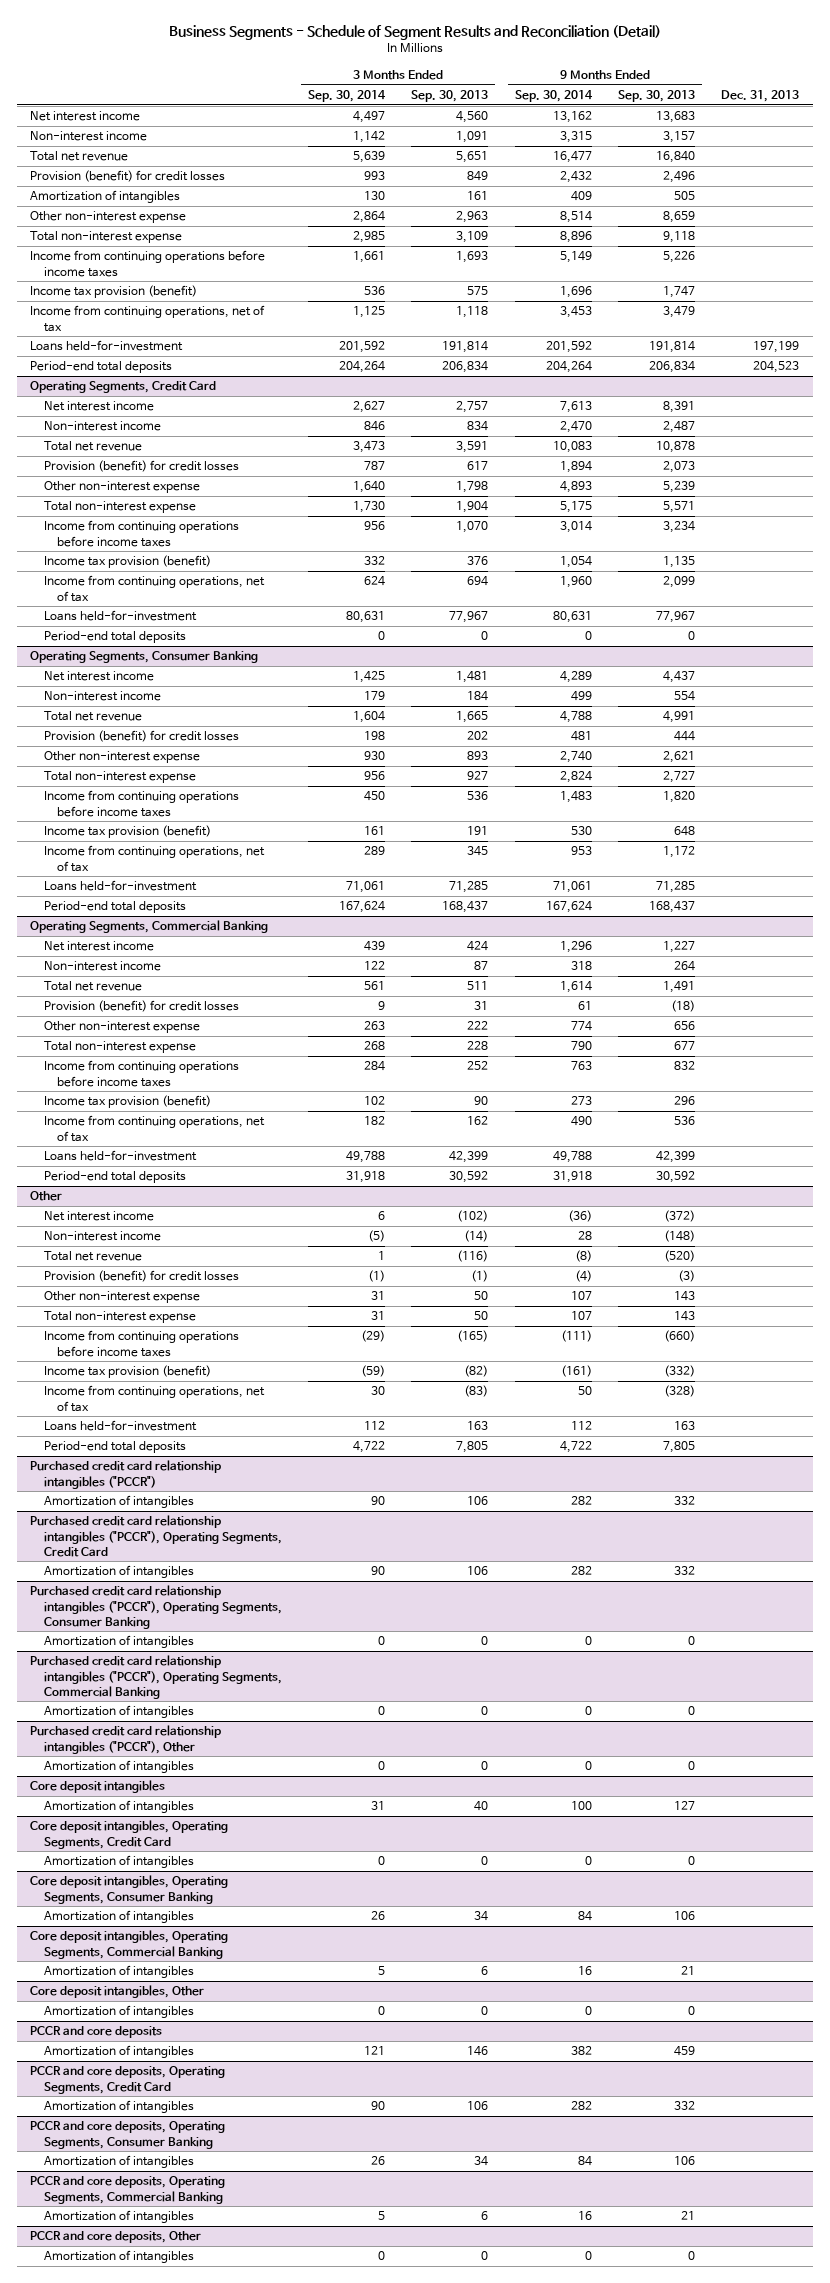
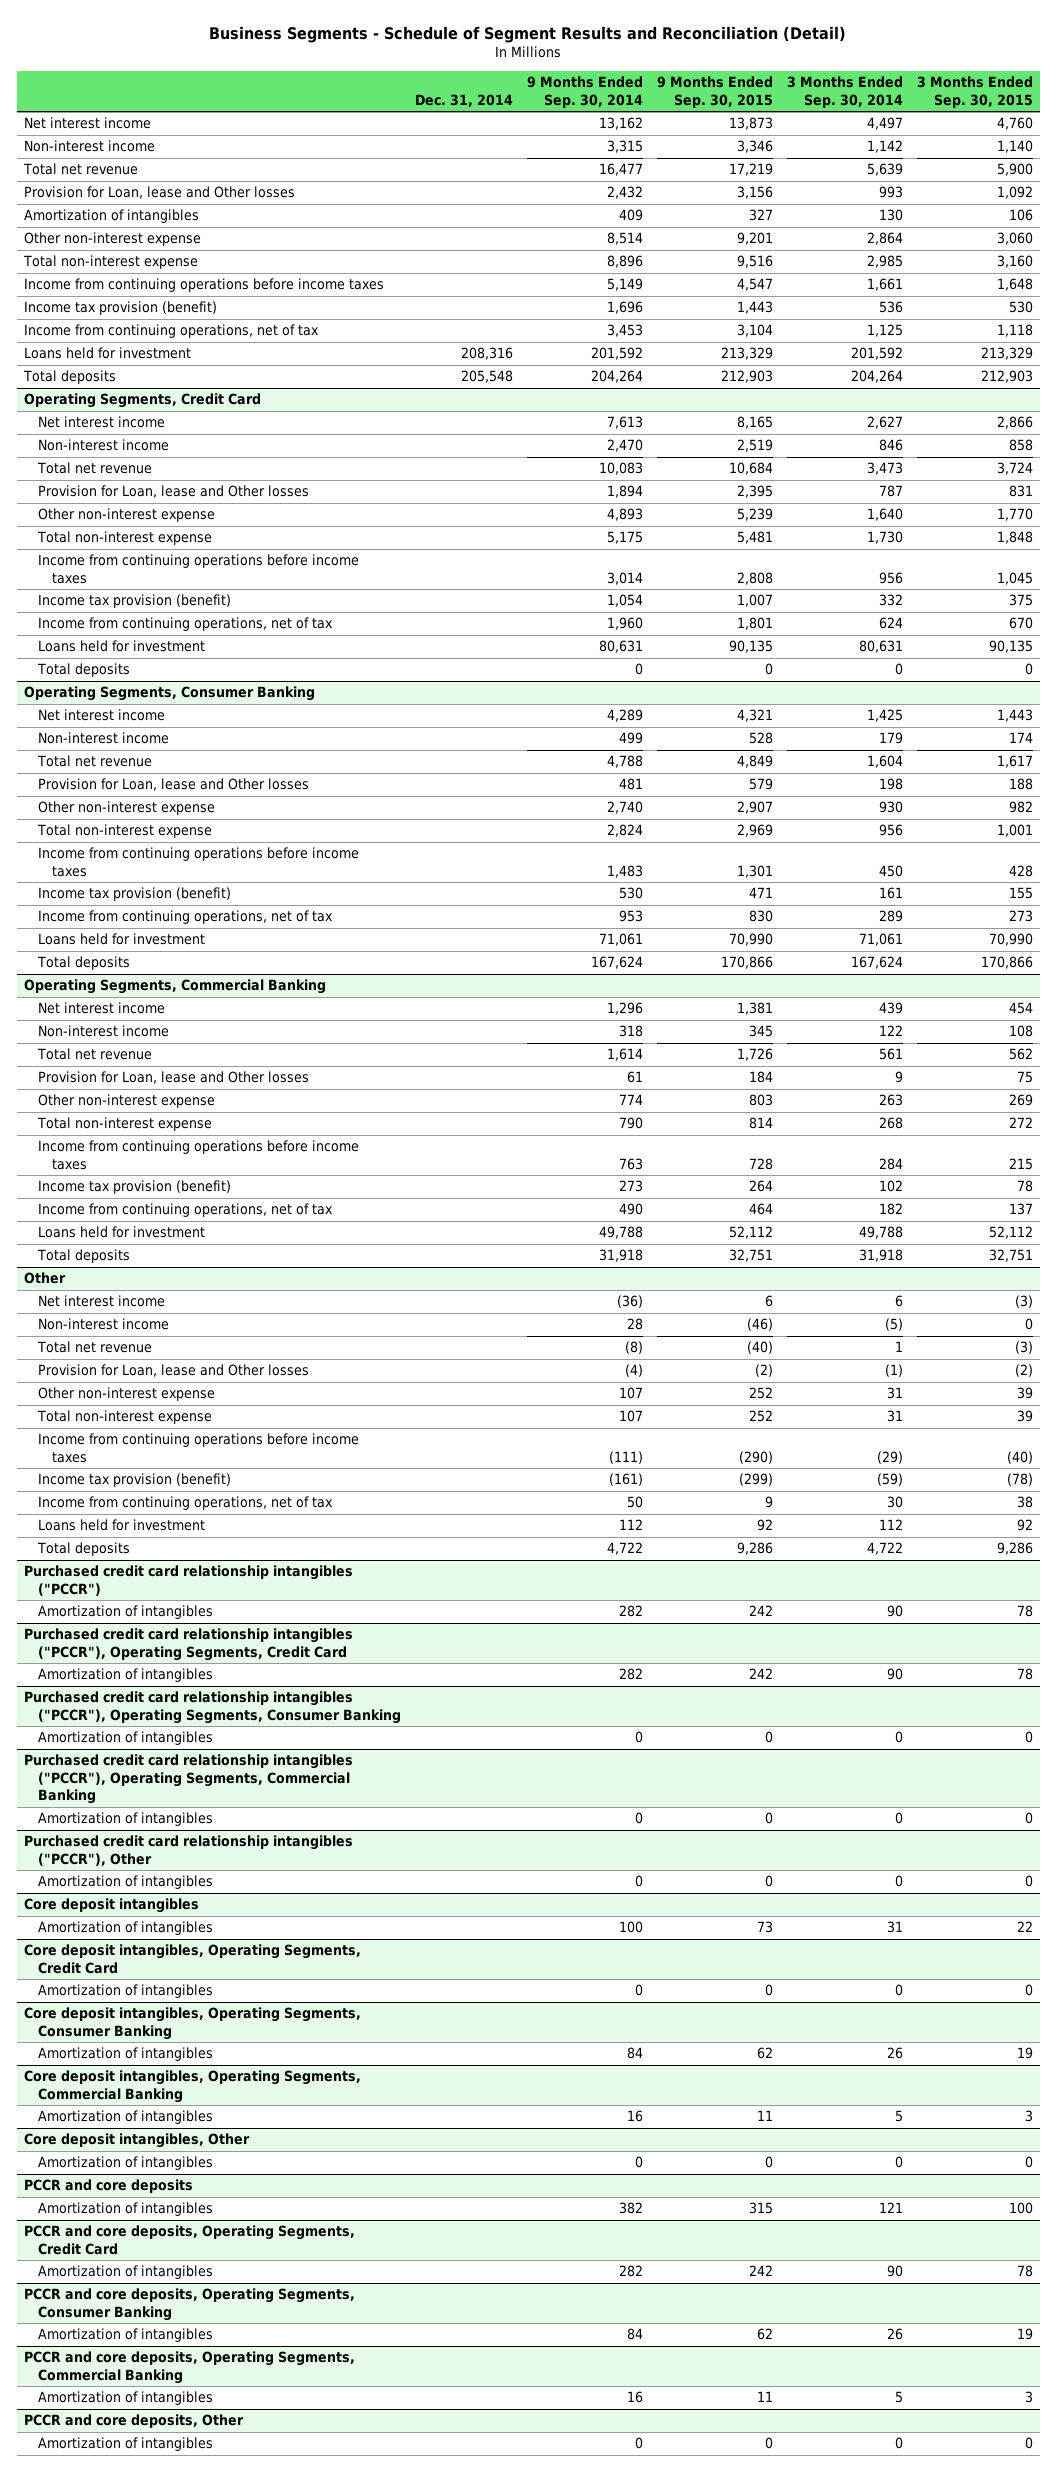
[411,89,489,102] Sep. 30, 2013 -> none
[618,89,696,102] Sep. 30, 2013 -> none
[721,89,800,102] Dec. 31, 2013 -> none
none -> [415,93,514,107] Dec. 31, 2014
none -> [656,76,773,108] 9 Months Ended Sep. 30, 2015
none -> [916,76,1033,108] 3 Months Ended Sep. 30, 2015
[30,170,226,183] Provision (benefit) for credit losses -> [24,186,296,200] Provision for Loan, lease and Other losses
[30,340,184,352] Loans held-for-investment -> [24,347,192,360] Loans held for investment
[30,361,173,374] Period-end total deposits -> [23,370,117,385] Total deposits
[43,460,239,473] Provision (benefit) for credit losses -> [38,485,310,499] Provision for Loan, lease and Other losses
[43,610,197,622] Loans held-for-investment -> [38,640,206,653] Loans held for investment
[43,631,186,644] Period-end total deposits -> [37,663,131,678] Total deposits
[43,730,239,743] Provision (benefit) for credit losses -> [38,778,310,792] Provision for Loan, lease and Other losses
[43,880,197,892] Loans held-for-investment -> [38,933,206,946] Loans held for investment
[43,901,186,914] Period-end total deposits -> [37,956,131,971] Total deposits
[43,1000,239,1013] Provision (benefit) for credit losses -> [38,1071,310,1085] Provision for Loan, lease and Other losses
[43,1150,197,1162] Loans held-for-investment -> [38,1226,206,1239] Loans held for investment
[43,1171,186,1184] Period-end total deposits -> [37,1249,131,1264] Total deposits
[43,1270,239,1283] Provision (benefit) for credit losses -> [38,1364,310,1378] Provision for Loan, lease and Other losses
[43,1420,197,1432] Loans held-for-investment -> [38,1519,206,1532] Loans held for investment
[43,1441,186,1454] Period-end total deposits -> [37,1542,131,1557] Total deposits

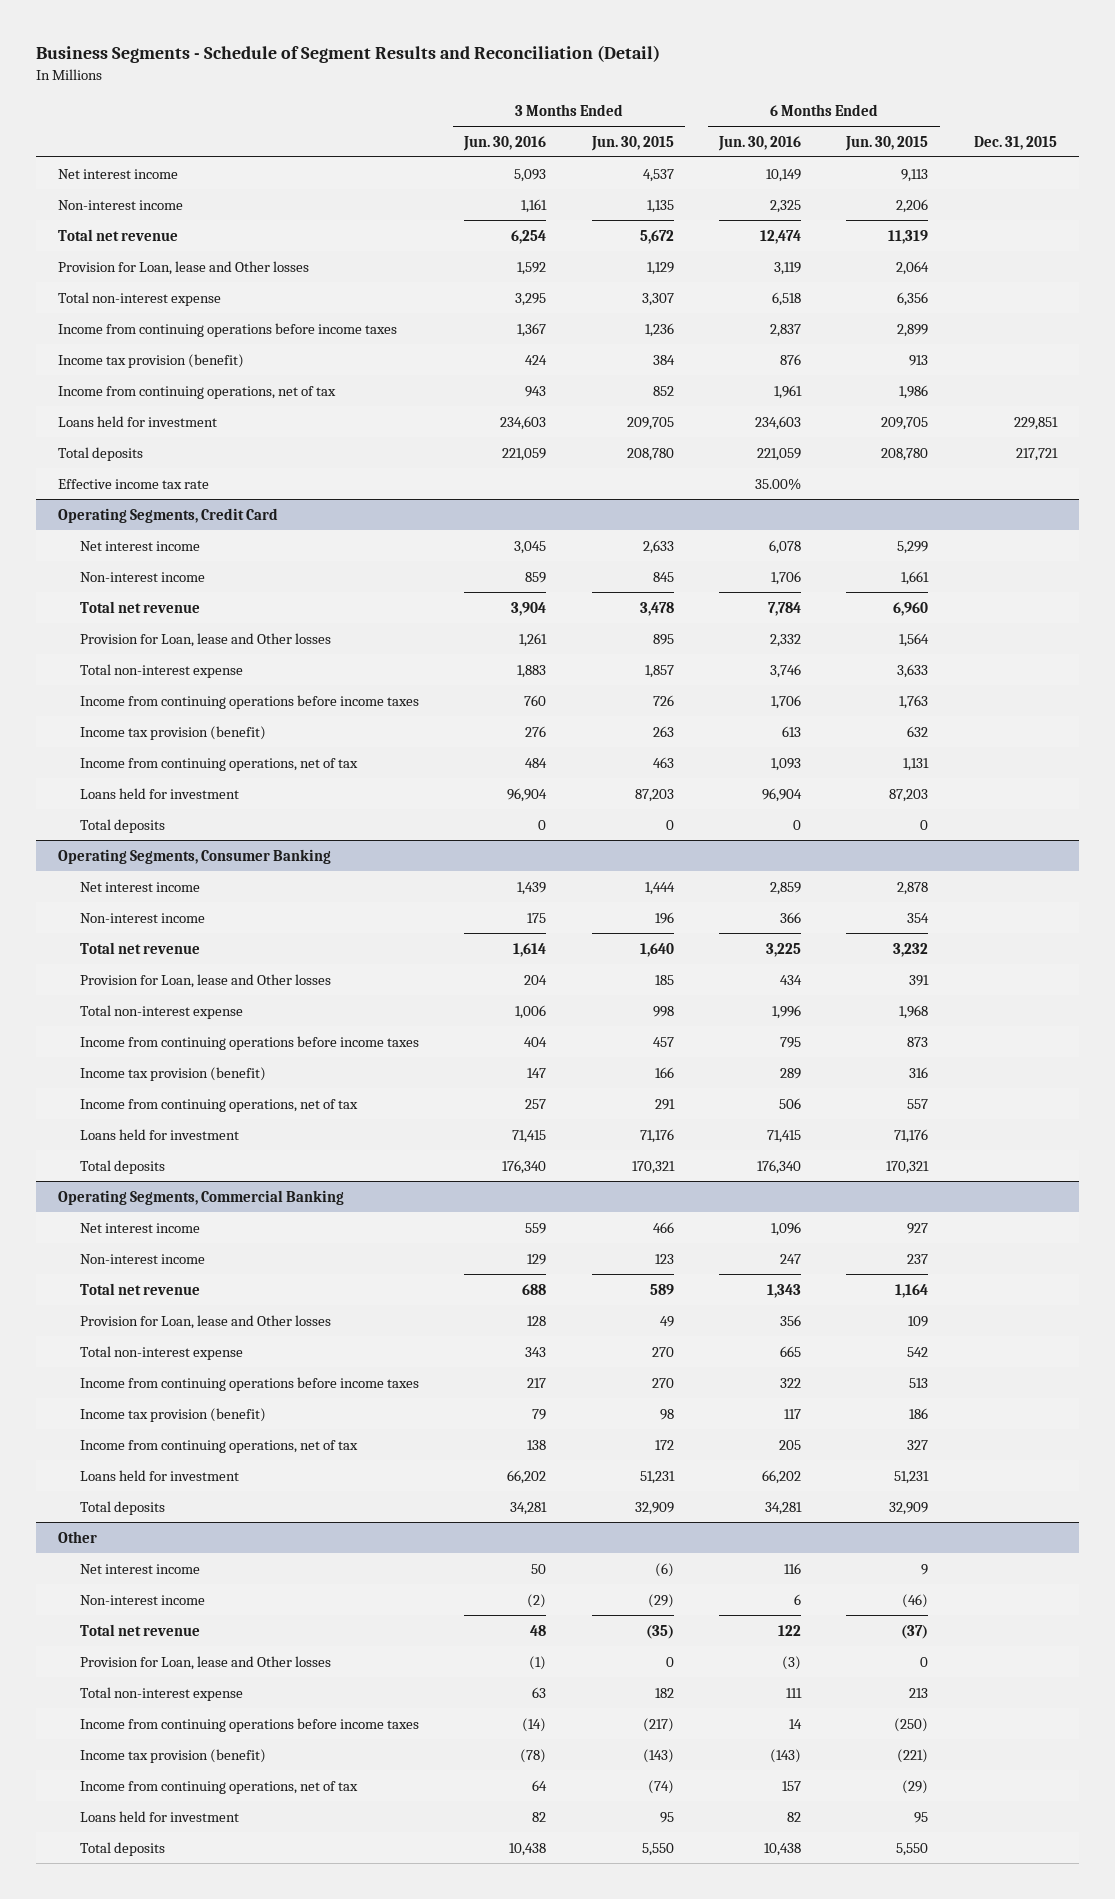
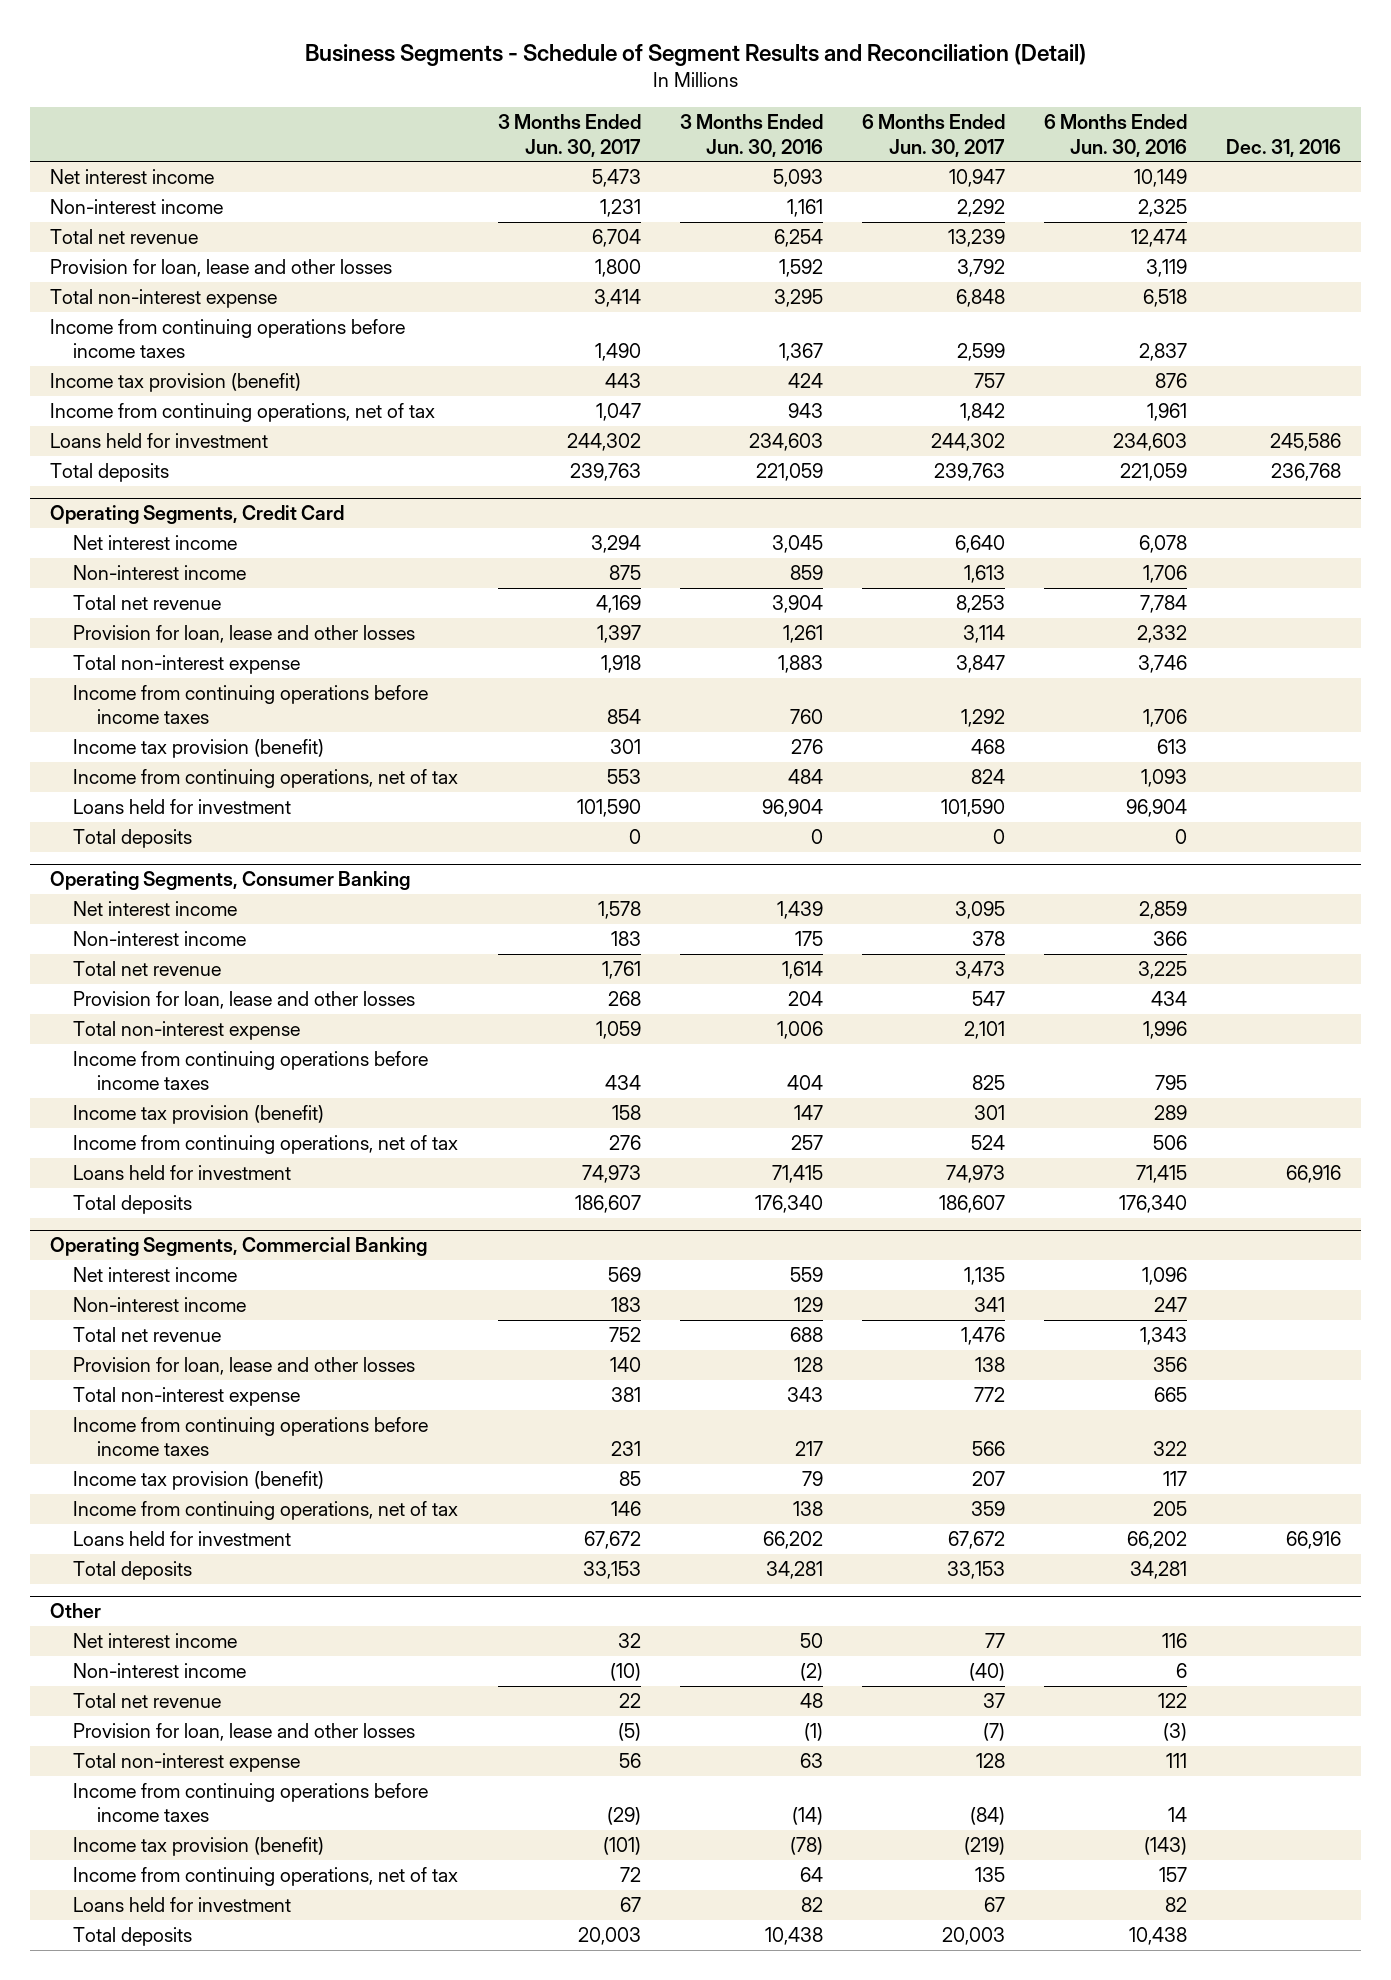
[590,135,674,151] Jun. 30, 2015 -> none
[845,135,929,151] Jun. 30, 2015 -> none
[973,135,1057,150] Dec. 31, 2015 -> none
none -> [497,114,641,157] 3 Months Ended Jun. 30, 2017
none -> [861,114,1005,157] 6 Months Ended Jun. 30, 2017
none -> [1226,138,1342,157] Dec. 31, 2016
[58,260,310,275] Provision for Loan, lease and Other losses -> [49,259,392,278] Provision for loan, lease and other losses
[58,478,210,489] Effective income tax rate -> none
[80,632,332,647] Provision for Loan, lease and Other losses -> [73,625,416,644] Provision for loan, lease and other losses
[80,973,332,988] Provision for Loan, lease and Other losses -> [73,991,416,1010] Provision for loan, lease and other losses
[80,1314,332,1329] Provision for Loan, lease and Other losses -> [73,1357,416,1376] Provision for loan, lease and other losses
[80,1655,332,1670] Provision for Loan, lease and Other losses -> [73,1723,416,1742] Provision for loan, lease and other losses

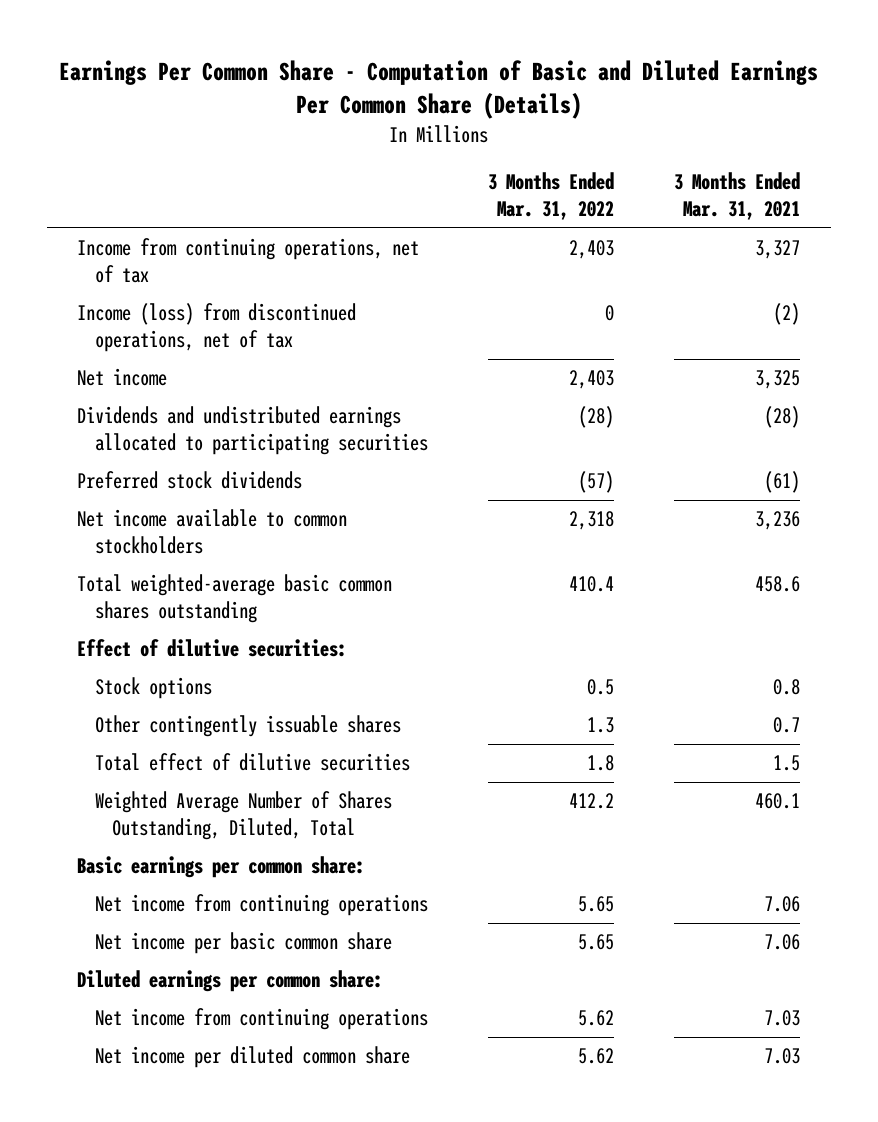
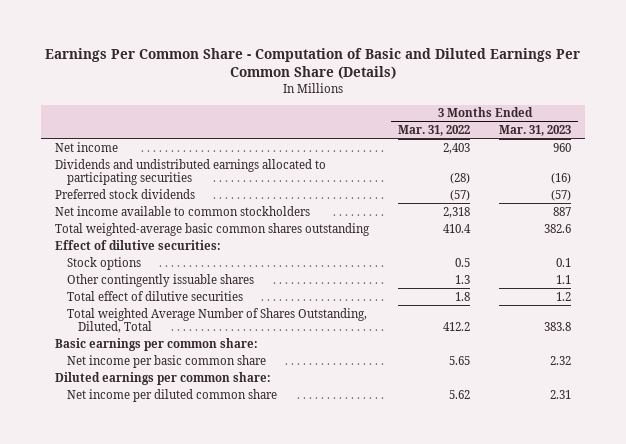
[674,172,801,221] 3 Months Ended Mar. 31, 2021 -> none
none -> [498,125,571,137] Mar. 31, 2023
[77,238,420,284] Income from continuing operations, net of tax -> none
[77,303,357,353] Income (loss) from discontinued operations, net of tax -> none
[94,791,392,841] Weighted Average Number of Shares Outstanding, Diluted, Total -> [66,307,367,334] Total weighted Average Number of Shares Outstanding, Diluted, Total
[94,894,428,917] Net income from continuing operations -> none
[94,1008,428,1031] Net income from continuing operations -> none

